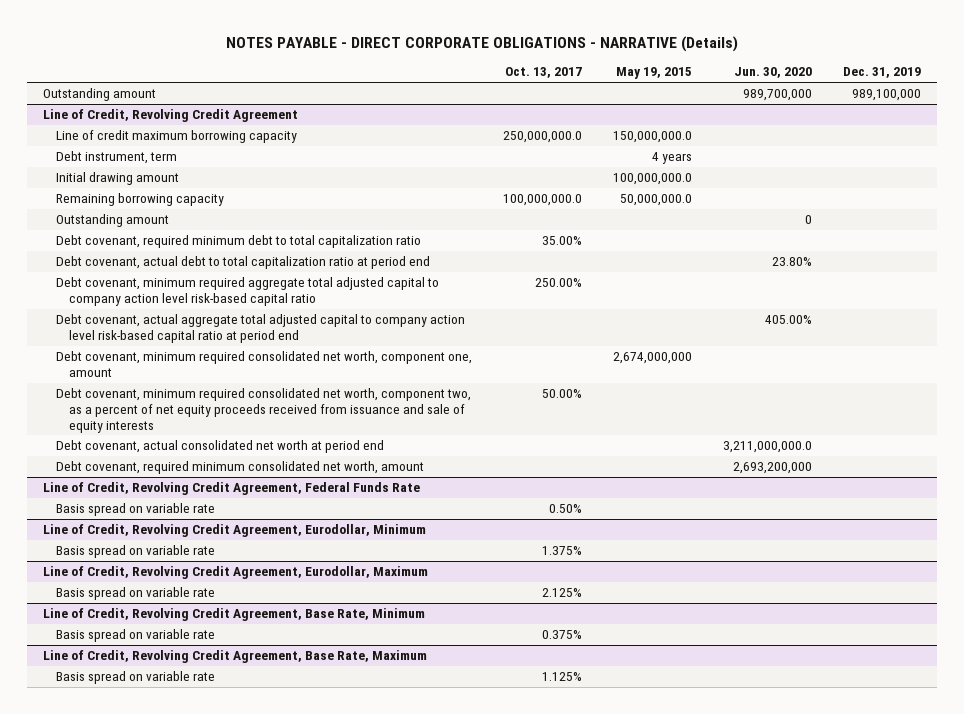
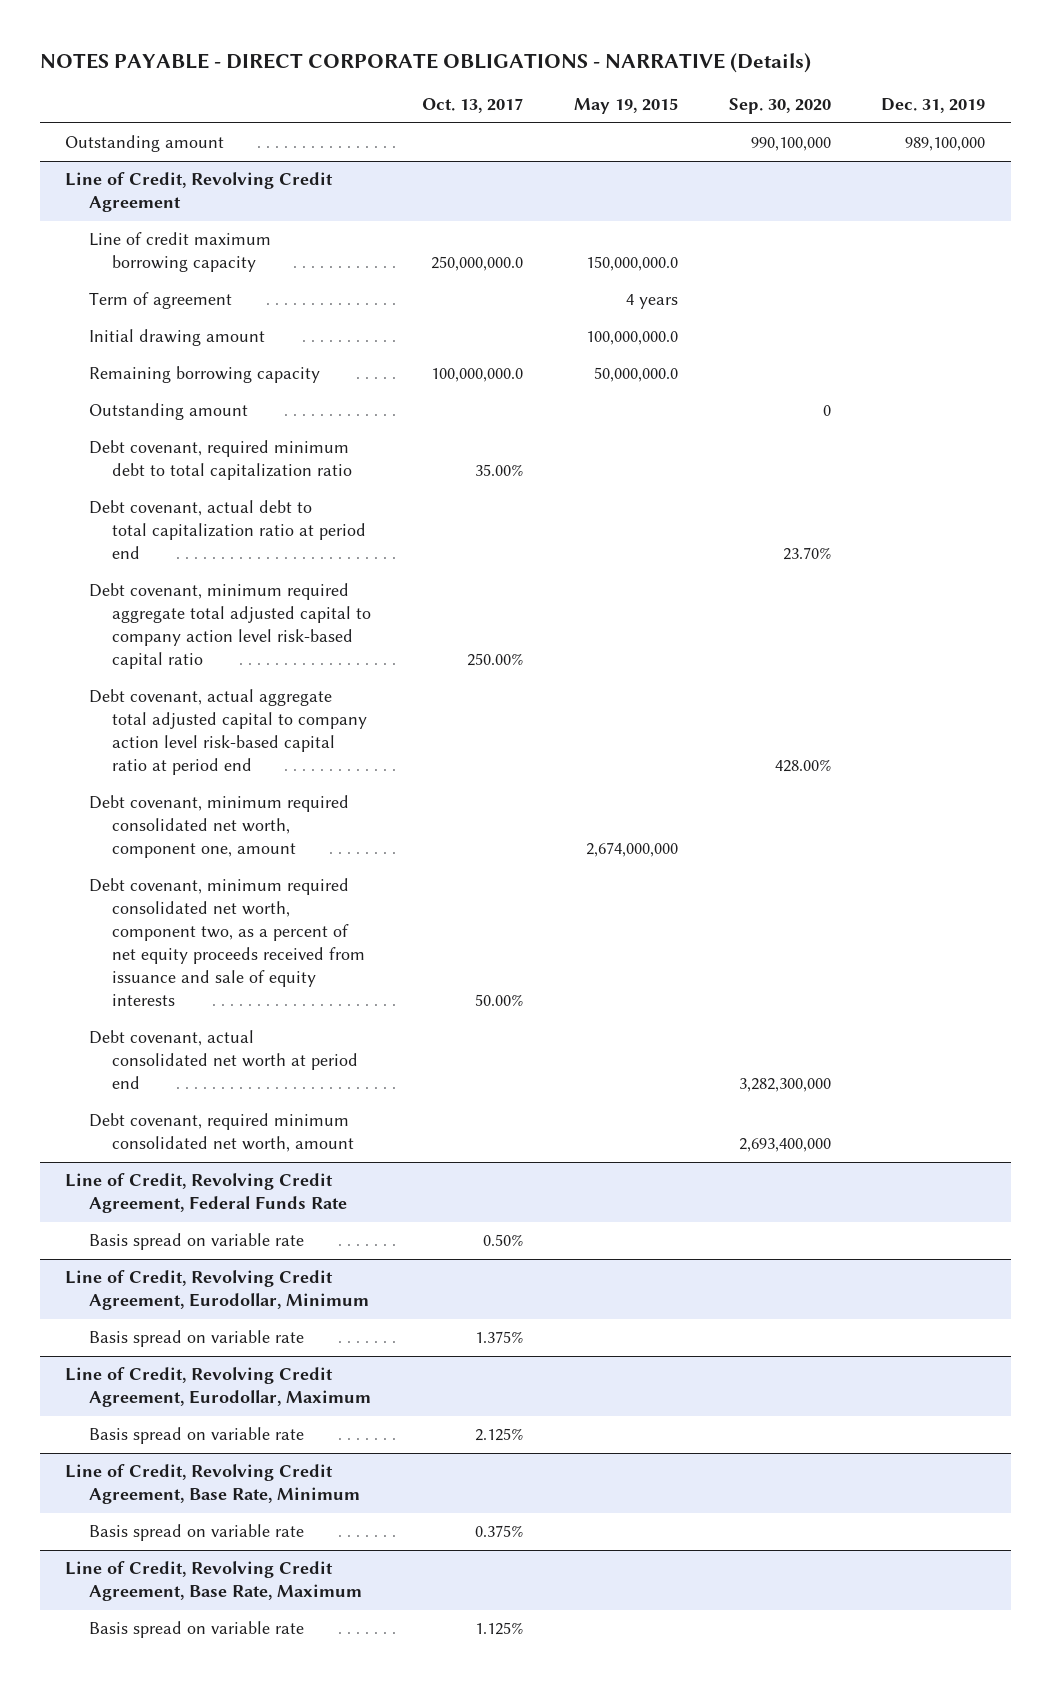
[734,67,813,79] Jun. 30, 2020 -> none
none -> [728,98,831,115] Sep. 30, 2020
[56,151,178,165] Debt instrument, term -> [88,292,232,310] Term of agreement

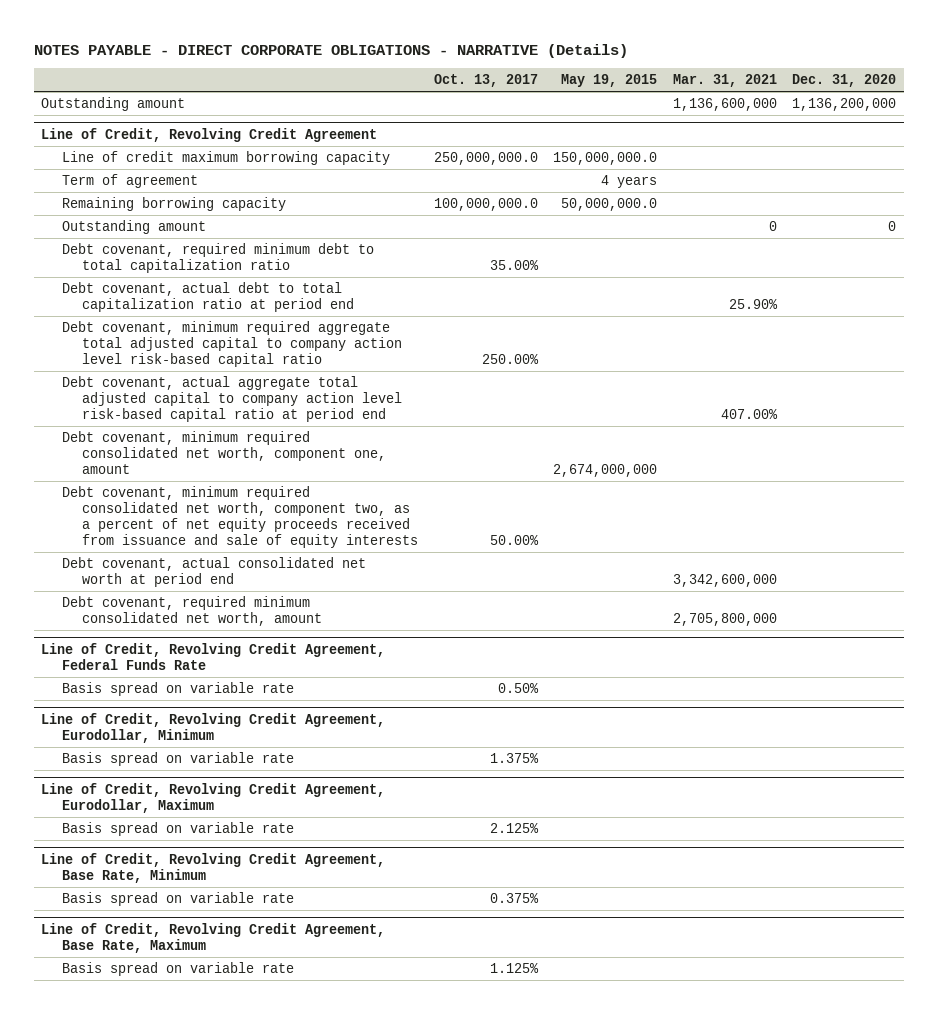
[728,98,831,115] Sep. 30, 2020 -> none
[881,98,986,114] Dec. 31, 2019 -> none
none -> [672,74,777,88] Mar. 31, 2021
none -> [792,74,897,88] Dec. 31, 2020
[88,329,265,347] Initial drawing amount -> none

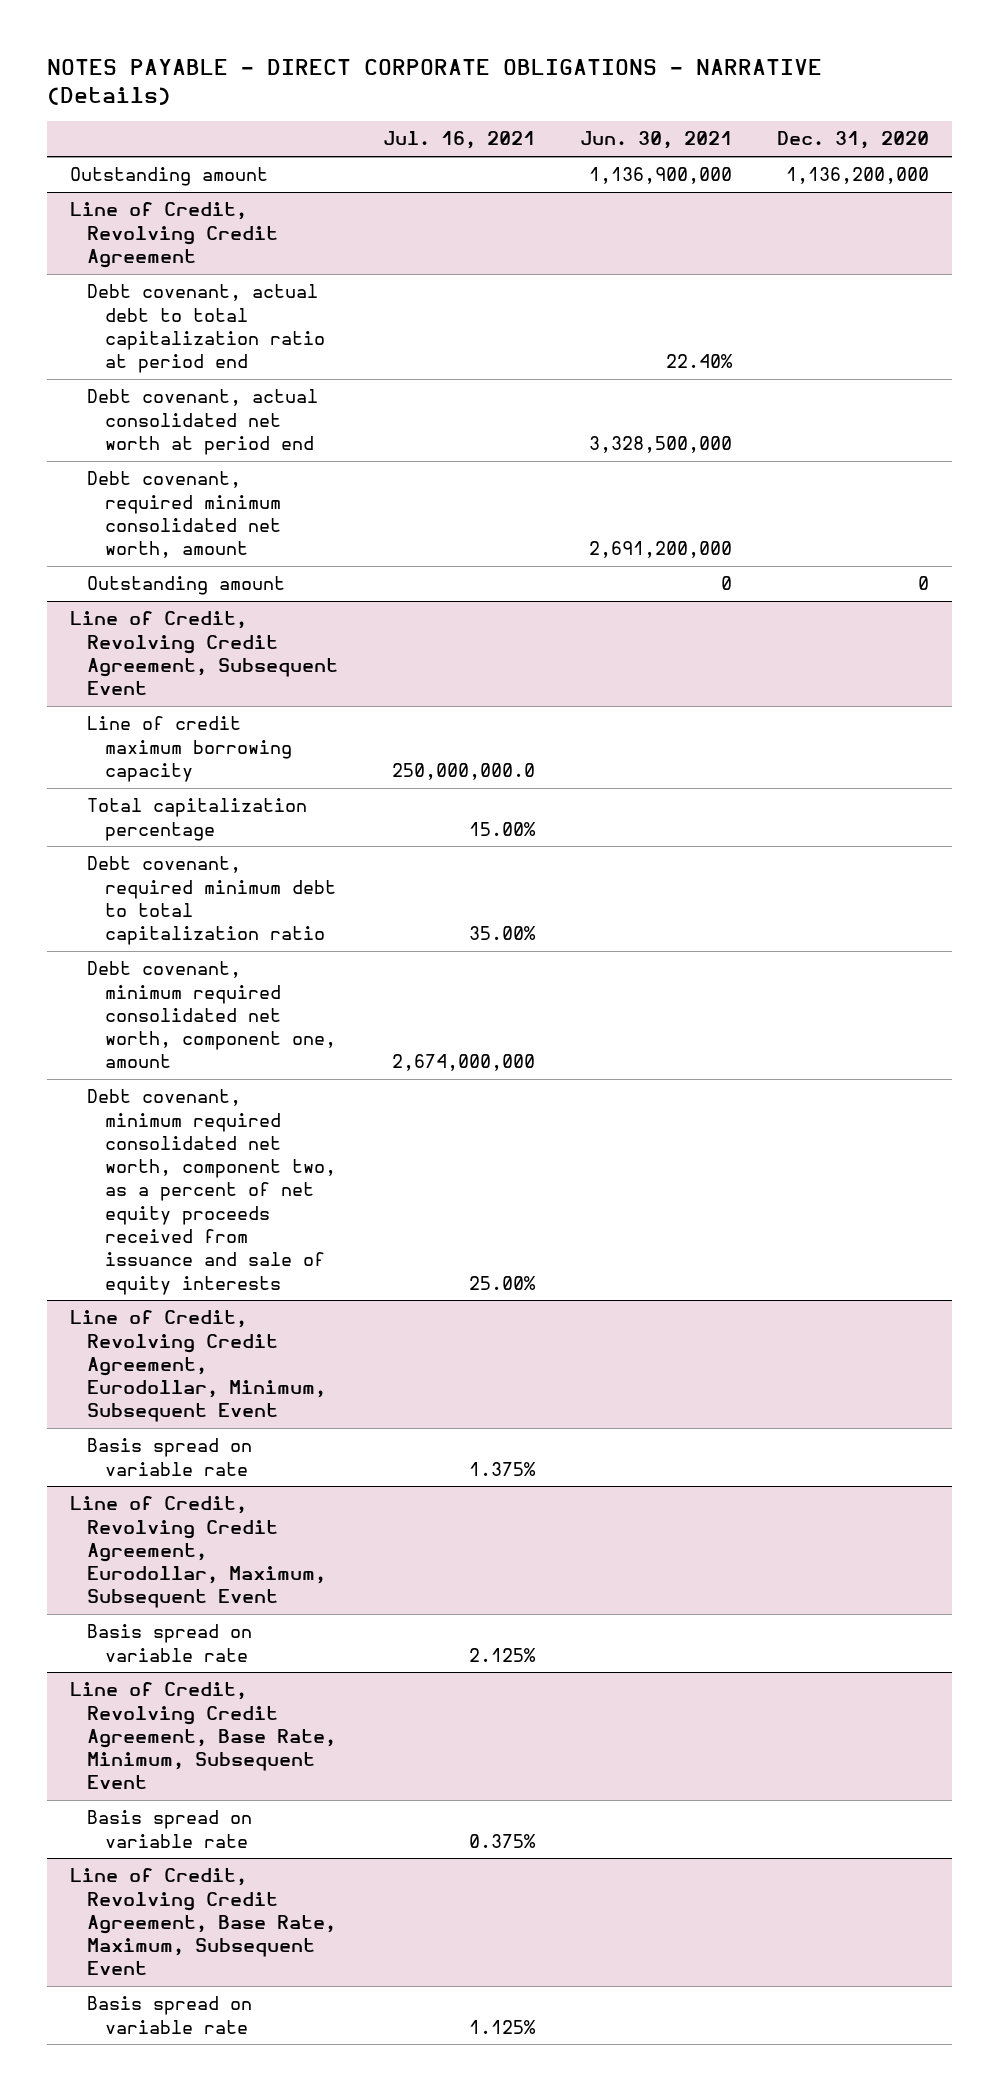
[433,74,538,88] Oct. 13, 2017 -> none
[561,74,658,88] May 19, 2015 -> none
[672,74,777,88] Mar. 31, 2021 -> none
none -> [383,131,536,150] Jul. 16, 2021
none -> [580,131,733,150] Jun. 30, 2021
[61,150,390,165] Line of credit maximum borrowing capacity -> none
[61,173,198,188] Term of agreement -> none
[61,196,286,211] Remaining borrowing capacity -> none
[61,242,374,273] Debt covenant, required minimum debt to total capitalization ratio -> none
[61,320,403,367] Debt covenant, minimum required aggregate total adjusted capital to company action level risk-based capital ratio -> none
[61,375,403,422] Debt covenant, actual aggregate total adjusted capital to company action level risk-based capital ratio at period end -> none
[61,430,387,474] Debt covenant, minimum required consolidated net worth, component one, amount -> none
[61,485,419,548] Debt covenant, minimum required consolidated net worth, component two, as a percent of net equity proceeds received from issuance and sale of equity interests -> none
[61,681,294,696] Basis spread on variable rate -> none
[61,219,206,234] Outstanding amount -> [87,576,286,596] Outstanding amount
[41,642,386,670] Line of Credit, Revolving Credit Agreement, Federal Funds Rate -> [69,611,339,696] Line of Credit, Revolving Credit Agreement, Subsequent Event
none -> [87,716,293,782] Line of credit maximum borrowing capacity
none -> [87,798,308,841] Total capitalization percentage
none -> [87,856,337,946] Debt covenant, required minimum debt to total capitalization ratio
none -> [87,961,337,1069] Debt covenant, minimum required consolidated net worth, component one, amount
none -> [87,1089,337,1295] Debt covenant, minimum required consolidated net worth, component two, as a percent of net equity proceeds received from issuance and sale of equity interests
[41,712,386,743] Line of Credit, Revolving Credit Agreement, Eurodollar, Minimum -> [69,1310,327,1423] Line of Credit, Revolving Credit Agreement, Eurodollar, Minimum, Subsequent Event
[41,782,386,813] Line of Credit, Revolving Credit Agreement, Eurodollar, Maximum -> [69,1496,327,1609] Line of Credit, Revolving Credit Agreement, Eurodollar, Maximum, Subsequent Event
[41,852,386,883] Line of Credit, Revolving Credit Agreement, Base Rate, Minimum -> [69,1682,337,1790] Line of Credit, Revolving Credit Agreement, Base Rate, Minimum, Subsequent Event
[41,922,386,953] Line of Credit, Revolving Credit Agreement, Base Rate, Maximum -> [69,1868,337,1976] Line of Credit, Revolving Credit Agreement, Base Rate, Maximum, Subsequent Event

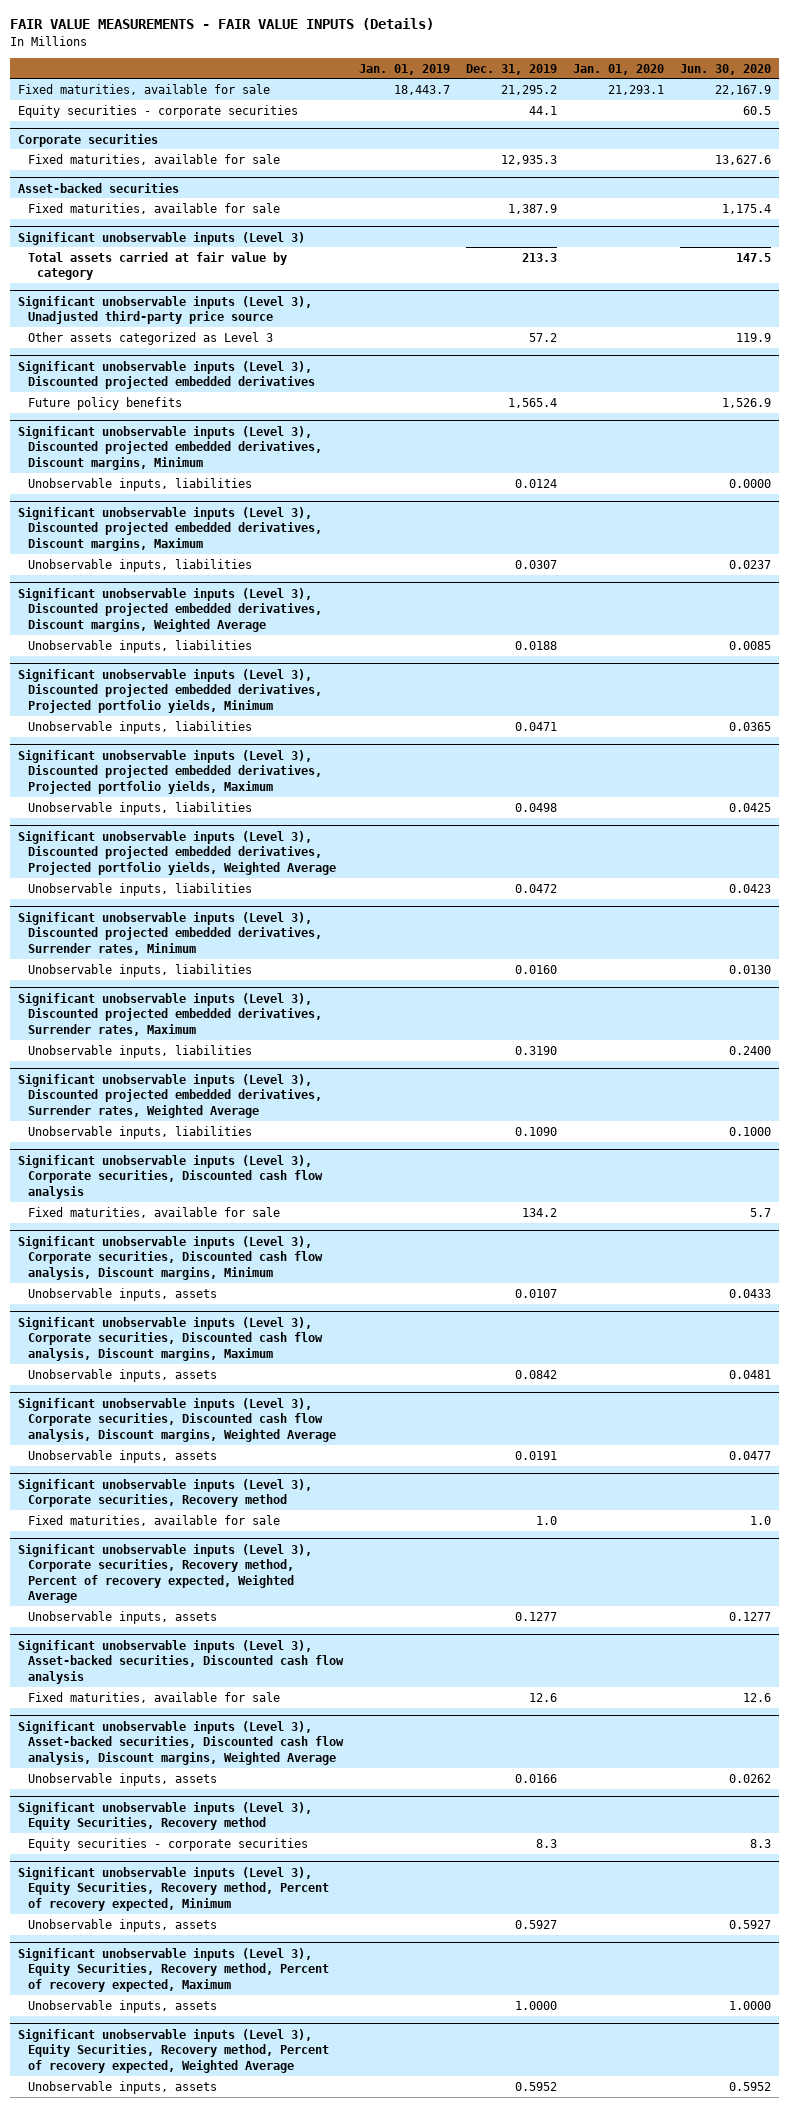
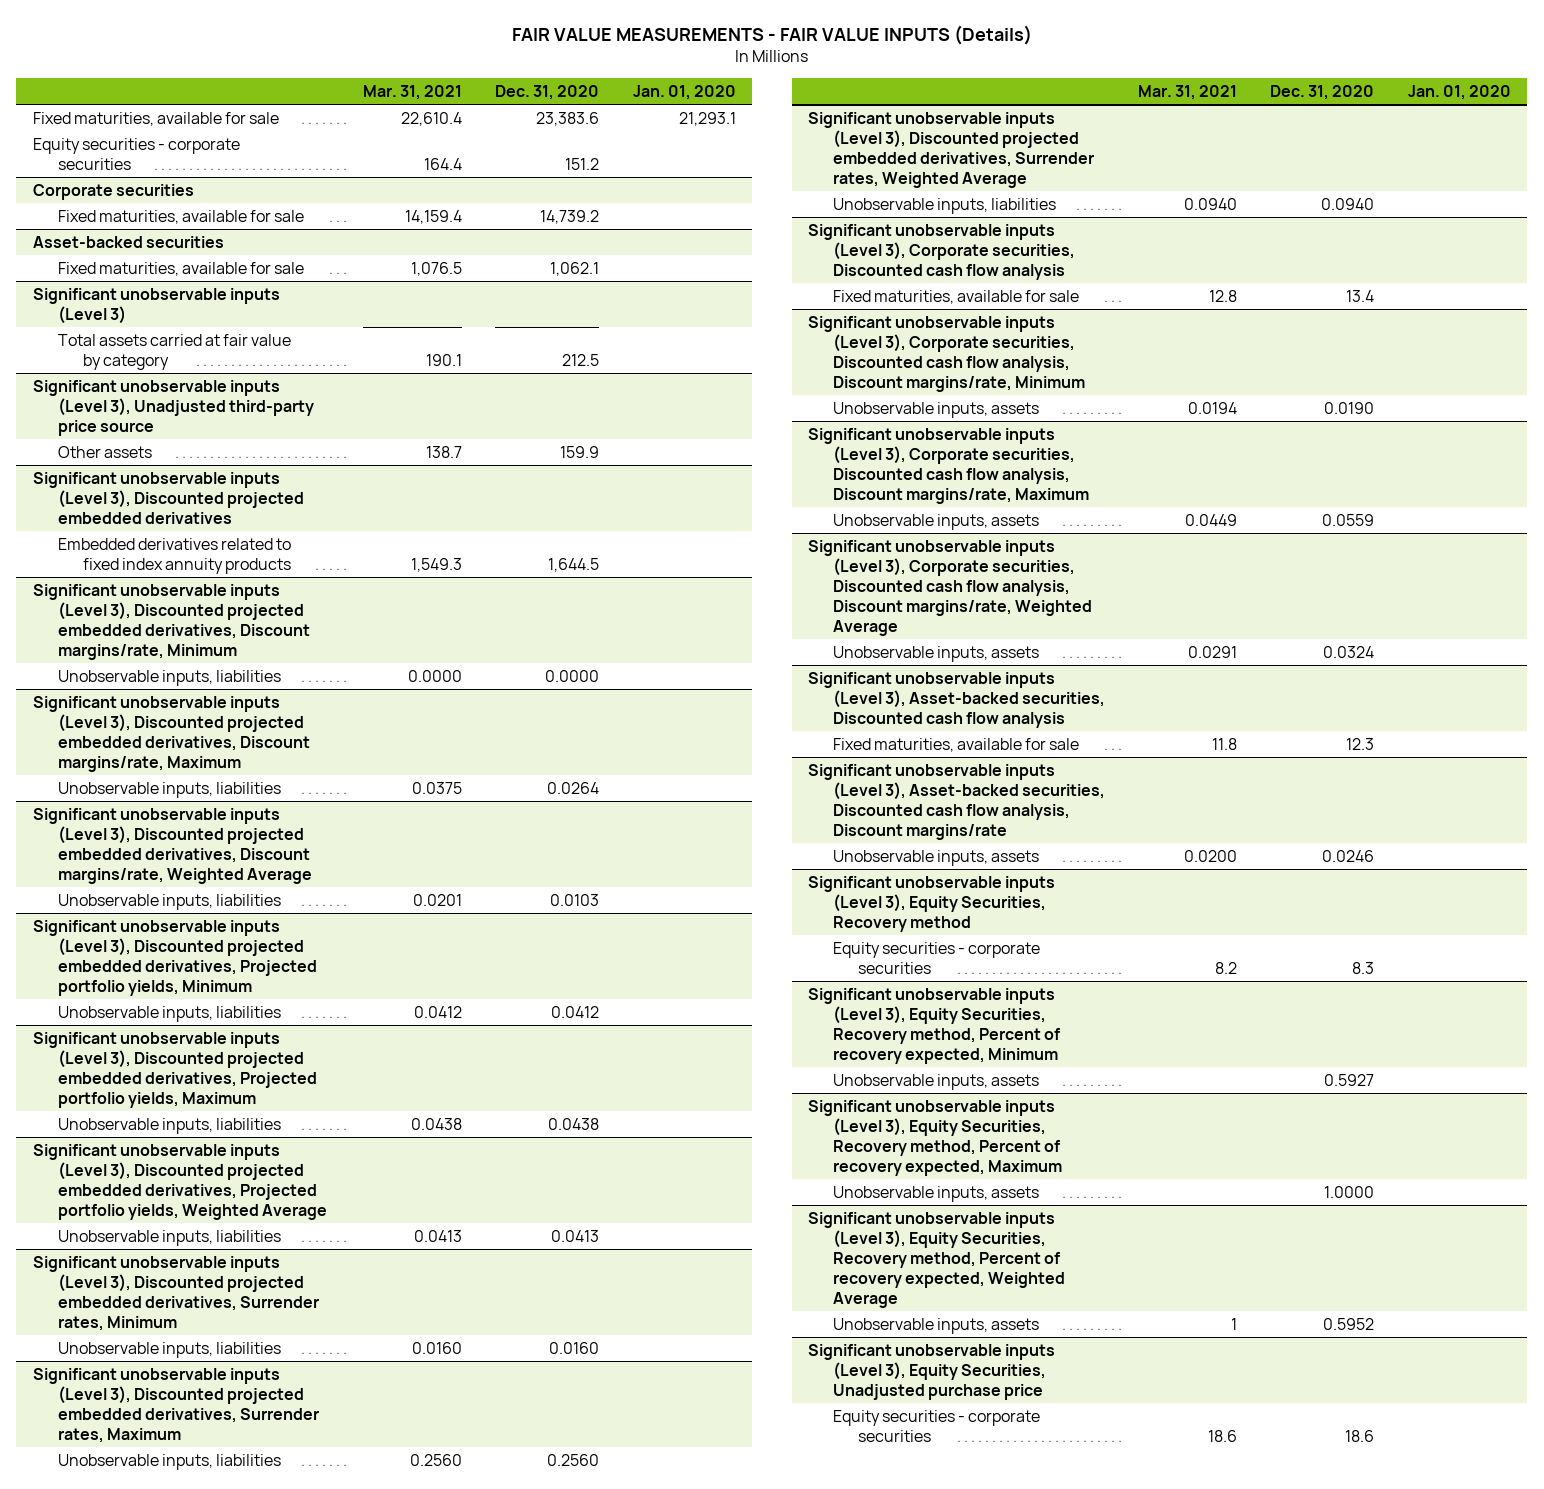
[358,63,450,75] Jan. 01, 2019 -> none
[465,63,557,75] Dec. 31, 2019 -> none
[679,63,771,75] Jun. 30, 2020 -> none
none -> [363,84,463,100] Mar. 31, 2021
none -> [495,84,600,100] Dec. 31, 2020
[27,331,273,345] Other assets categorized as Level 3 -> [57,445,152,458] Other assets
[27,396,182,410] Future policy benefits -> [57,537,291,574] Embedded derivatives related to fixed index annuity products
[18,425,322,470] Significant unobservable inputs (Level 3), Discounted projected embedded derivatives, Discount margins, Minimum -> [32,583,310,660] Significant unobservable inputs (Level 3), Discounted projected embedded derivatives, Discount margins/rate, Minimum
[18,506,322,551] Significant unobservable inputs (Level 3), Discounted projected embedded derivatives, Discount margins, Maximum -> [32,695,310,772] Significant unobservable inputs (Level 3), Discounted projected embedded derivatives, Discount margins/rate, Maximum
[18,587,322,632] Significant unobservable inputs (Level 3), Discounted projected embedded derivatives, Discount margins, Weighted Average -> [32,807,312,884] Significant unobservable inputs (Level 3), Discounted projected embedded derivatives, Discount margins/rate, Weighted Average
[18,1235,323,1280] Significant unobservable inputs (Level 3), Corporate securities, Discounted cash flow analysis, Discount margins, Minimum -> [808,315,1086,392] Significant unobservable inputs (Level 3), Corporate securities, Discounted cash flow analysis, Discount margins/rate, Minimum
[18,1316,323,1361] Significant unobservable inputs (Level 3), Corporate securities, Discounted cash flow analysis, Discount margins, Maximum -> [808,427,1090,504] Significant unobservable inputs (Level 3), Corporate securities, Discounted cash flow analysis, Discount margins/rate, Maximum
[18,1397,336,1442] Significant unobservable inputs (Level 3), Corporate securities, Discounted cash flow analysis, Discount margins, Weighted Average -> [808,539,1093,636] Significant unobservable inputs (Level 3), Corporate securities, Discounted cash flow analysis, Discount margins/rate, Weighted Average
[18,1478,313,1508] Significant unobservable inputs (Level 3), Corporate securities, Recovery method -> none
[27,1514,280,1526] Fixed maturities, available for sale -> none
[18,1543,313,1604] Significant unobservable inputs (Level 3), Corporate securities, Recovery method, Percent of recovery expected, Weighted Average -> none
[27,1610,217,1624] Unobservable inputs, assets -> none
[18,1720,344,1765] Significant unobservable inputs (Level 3), Asset-backed securities, Discounted cash flow analysis, Discount margins, Weighted Average -> [808,763,1106,840] Significant unobservable inputs (Level 3), Asset-backed securities, Discounted cash flow analysis, Discount margins/rate
none -> [808,1343,1056,1400] Significant unobservable inputs (Level 3), Equity Securities, Unadjusted purchase price
none -> [833,1409,1041,1442] Equity securities - corporate securities

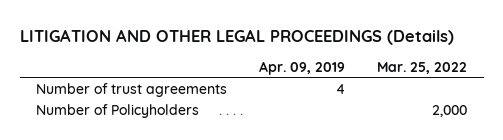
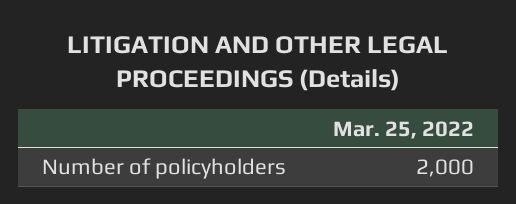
[259,60,346,75] Apr. 09, 2019 -> none
[35,82,227,97] Number of trust agreements -> none
[35,103,199,118] Number of Policyholders -> [41,158,286,180] Number of policyholders

